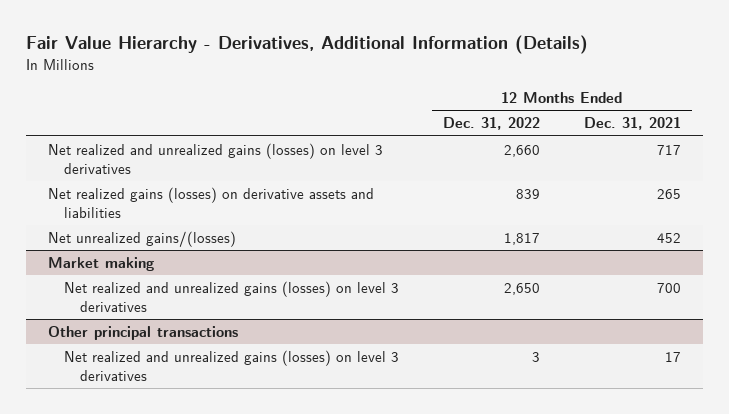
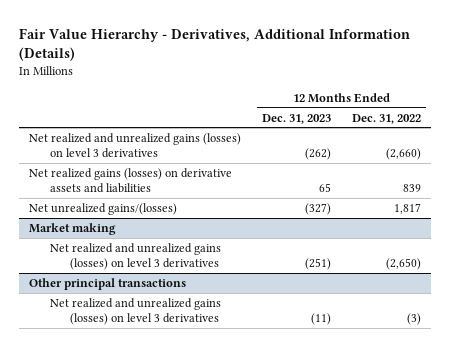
[583,117,681,131] Dec. 31, 2021 -> none
none -> [262,113,332,124] Dec. 31, 2023
[503,144,540,157] 2,660 -> [386,148,422,161] (2,660)
[503,282,540,295] 2,650 -> [386,258,422,271] (2,650)
[531,351,540,362] 3 -> [407,313,422,326] (3)

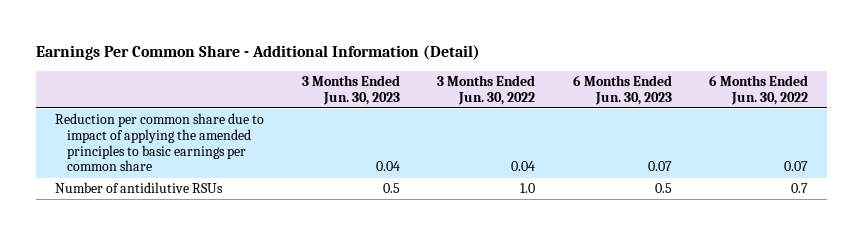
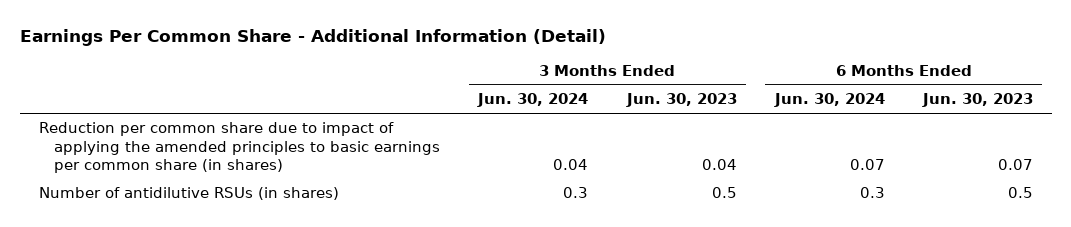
[437,74,536,105] 3 Months Ended Jun. 30, 2022 -> none
[709,74,809,105] 6 Months Ended Jun. 30, 2022 -> none
none -> [477,93,589,108] Jun. 30, 2024
none -> [773,93,885,108] Jun. 30, 2024
[55,113,265,172] Reduction per common share due to impact of applying the amended principles to basic earnings per common share -> [38,122,441,173] Reduction per common share due to impact of applying the amended principles to basic earnings per common share (in shares)
[55,182,224,194] Number of antidilutive RSUs -> [38,187,339,201] Number of antidilutive RSUs (in shares)

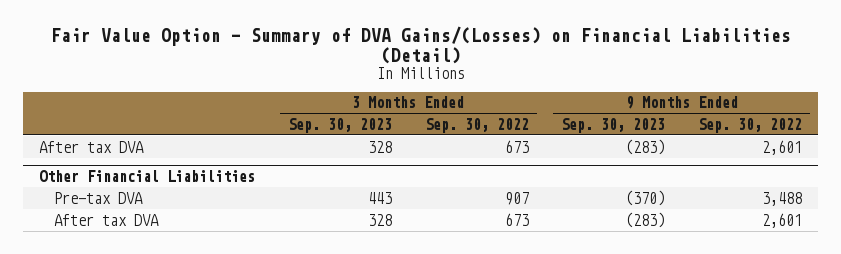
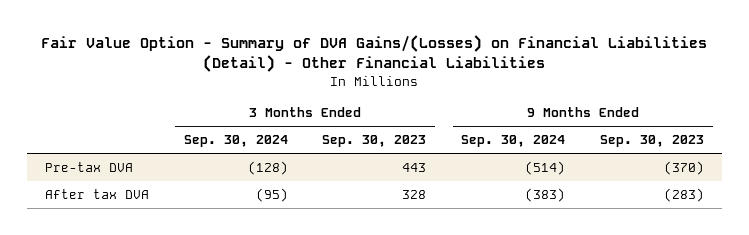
[50,26,791,64] Fair Value Option - Summary of DVA Gains/(Losses) on Financial Liabilities (Detail) -> [41,34,708,73] Fair Value Option - Summary of DVA Gains/(Losses) on Financial Liabilities (Detail) - Other Financial Liabilities
[424,117,529,133] Sep. 30, 2022 -> none
[698,117,803,133] Sep. 30, 2022 -> none
none -> [183,135,288,148] Sep. 30, 2024
none -> [461,135,566,148] Sep. 30, 2024
[39,140,145,153] After tax DVA -> none
[39,170,256,183] Other Financial Liabilities -> none

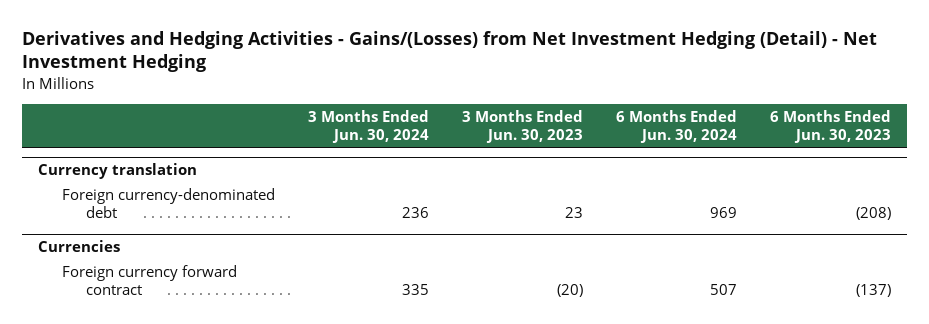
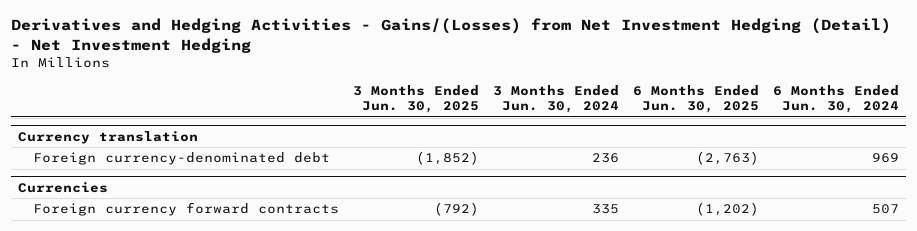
[461,109,583,143] 3 Months Ended Jun. 30, 2023 -> none
[769,109,891,143] 6 Months Ended Jun. 30, 2023 -> none
none -> [352,85,479,114] 3 Months Ended Jun. 30, 2025
none -> [633,85,760,114] 6 Months Ended Jun. 30, 2025
[61,264,237,295] Foreign currency forward contract -> [32,202,339,217] Foreign currency forward contracts

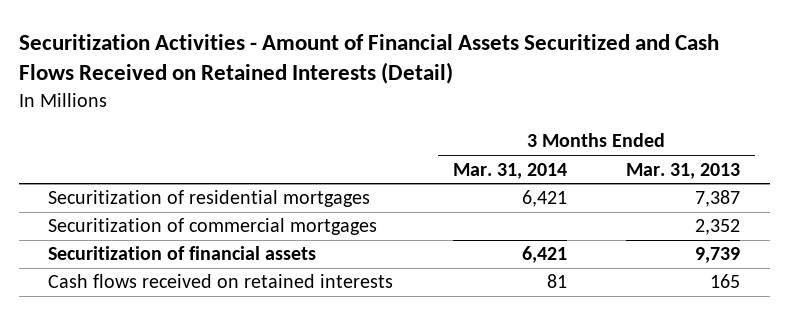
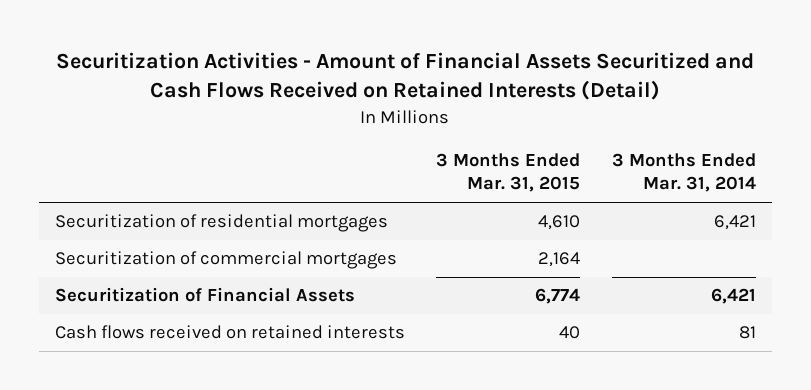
[625,162,740,179] Mar. 31, 2013 -> none
none -> [436,152,581,193] 3 Months Ended Mar. 31, 2015
[48,246,317,261] Securitization of financial assets -> [54,287,355,303] Securitization of Financial Assets

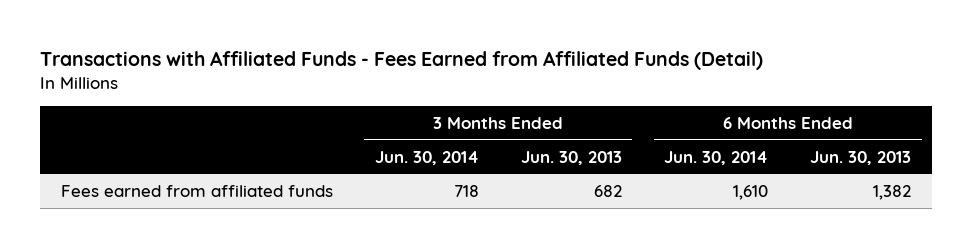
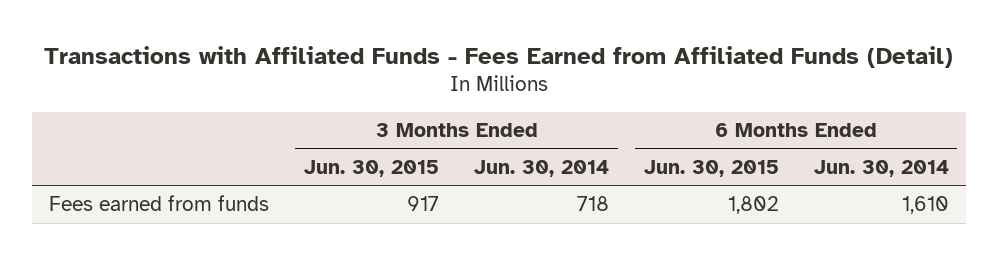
[520,150,622,165] Jun. 30, 2013 -> none
[810,150,912,165] Jun. 30, 2013 -> none
none -> [304,159,440,177] Jun. 30, 2015
none -> [643,159,779,177] Jun. 30, 2015
[60,184,333,197] Fees earned from affiliated funds -> [49,195,270,212] Fees earned from funds

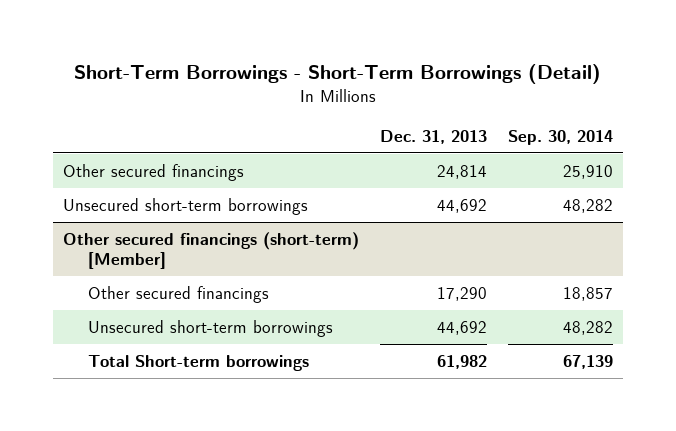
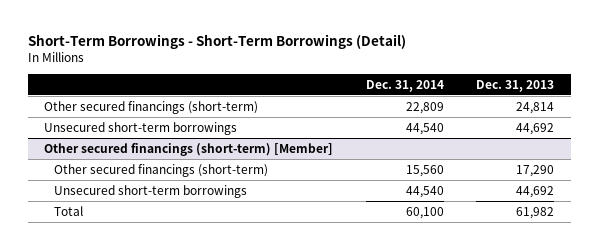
[507,130,613,146] Sep. 30, 2014 -> none
none -> [365,79,444,92] Dec. 31, 2014
[63,163,245,181] Other secured financings -> [44,100,259,114] Other secured financings (short-term)
[88,285,270,303] Other secured financings -> [53,163,268,177] Other secured financings (short-term)
[88,354,310,371] Total Short-term borrowings -> [53,205,83,216] Total

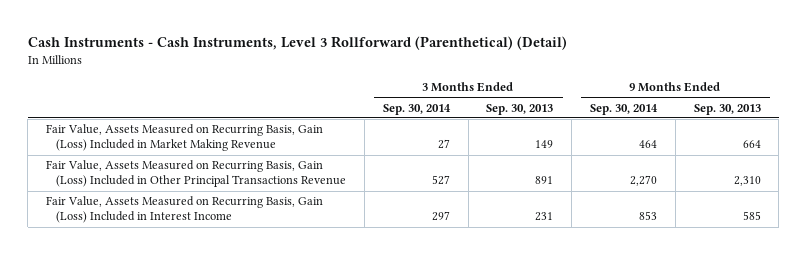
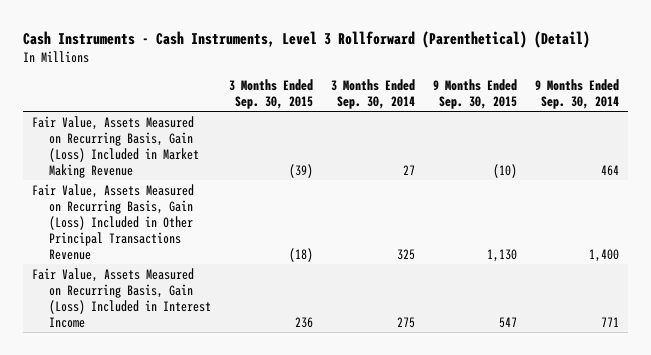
[486,103,554,115] Sep. 30, 2013 -> none
[693,103,761,115] Sep. 30, 2013 -> none
none -> [228,78,313,110] 3 Months Ended Sep. 30, 2015
none -> [433,78,518,110] 9 Months Ended Sep. 30, 2015
[431,175,450,186] 527 -> [397,248,416,260] 325
[630,175,658,187] 2,270 -> [589,248,620,262] 1,400
[431,211,450,222] 297 -> [397,316,416,328] 275
[639,211,658,221] 853 -> [601,316,620,327] 771

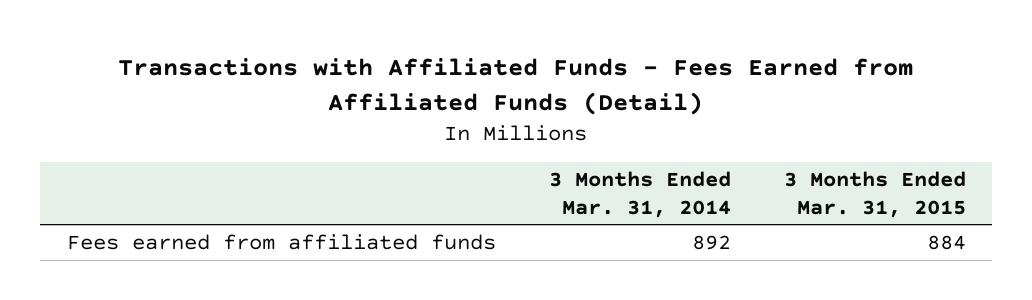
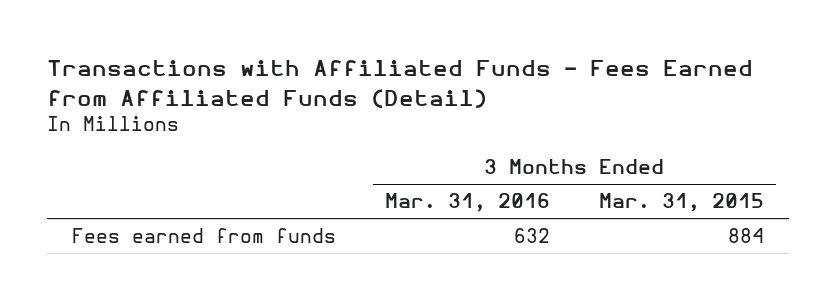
[548,170,731,218] 3 Months Ended Mar. 31, 2014 -> none
none -> [384,193,550,213] Mar. 31, 2016
[66,233,496,250] Fees earned from affiliated funds -> [71,228,336,244] Fees earned from funds

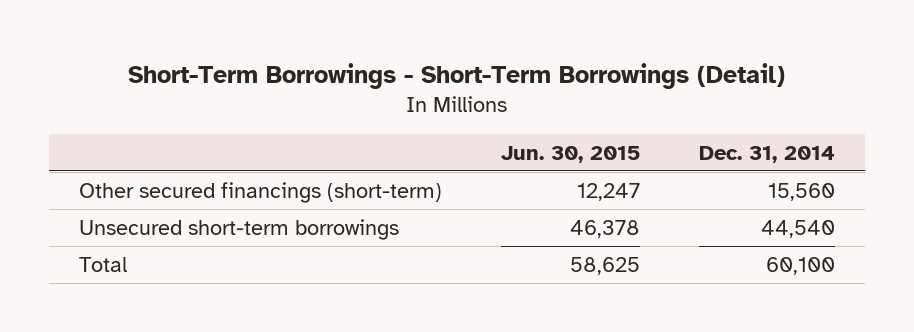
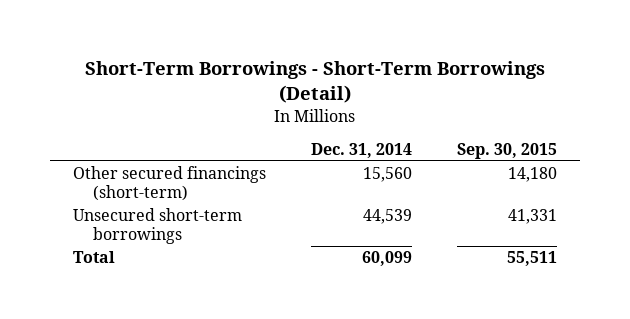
[501,145,641,163] Jun. 30, 2015 -> none
none -> [457,142,558,159] Sep. 30, 2015
[761,219,836,238] 44,540 -> [363,209,413,225] 44,539
[766,256,836,275] 60,100 -> [362,251,413,267] 60,099

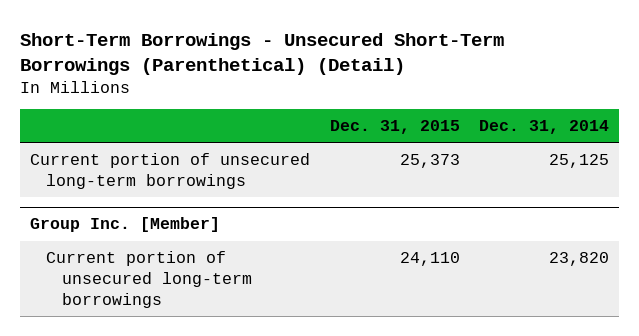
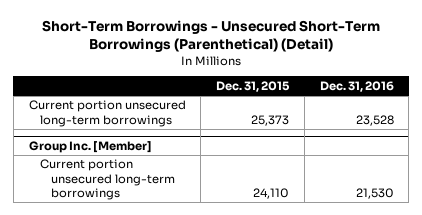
[479,120,610,135] Dec. 31, 2014 -> none
none -> [319,80,394,92] Dec. 31, 2016
[29,152,310,189] Current portion of unsecured long-term borrowings -> [28,100,186,127] Current portion unsecured long-term borrowings
[46,250,253,308] Current portion of unsecured long-term borrowings -> [39,159,175,201] Current portion unsecured long-term borrowings

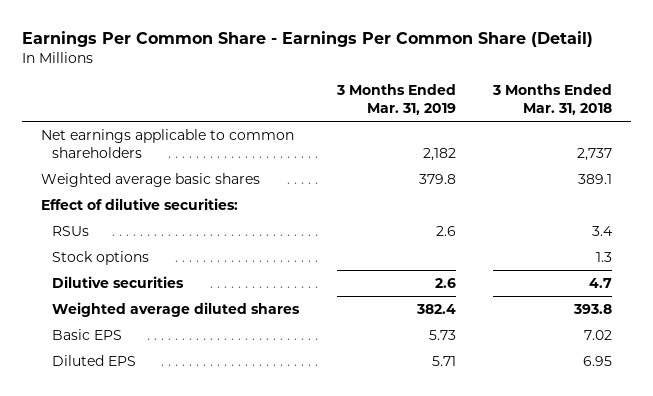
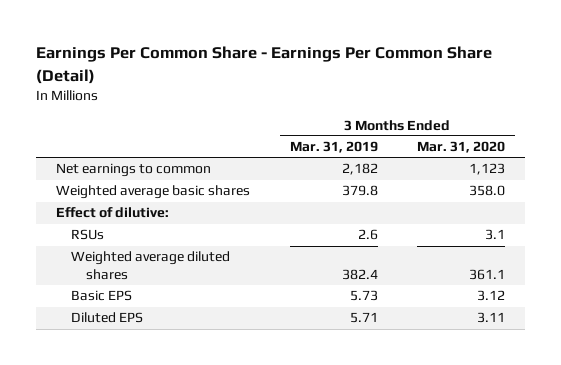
[492,84,613,116] 3 Months Ended Mar. 31, 2018 -> none
none -> [417,141,506,154] Mar. 31, 2020
[40,128,294,159] Net earnings applicable to common shareholders -> [56,163,212,178] Net earnings to common
[40,197,238,210] Effect of dilutive securities: -> [56,207,170,219] Effect of dilutive:
[52,250,150,265] Stock options -> none
[52,275,185,288] Dilutive securities -> none

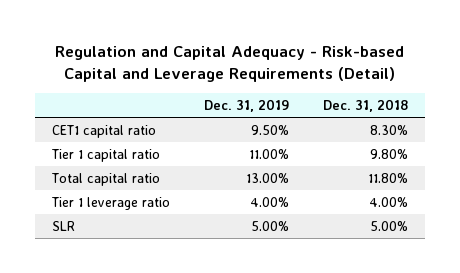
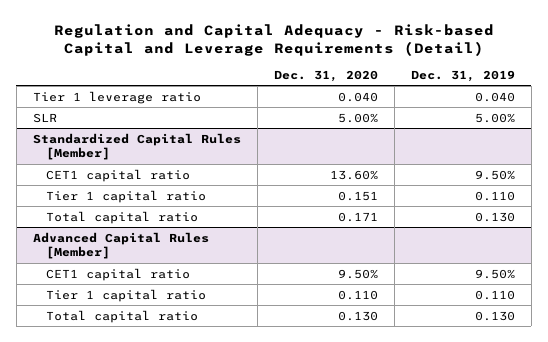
[322,99,408,113] Dec. 31, 2018 -> none
none -> [273,69,378,82] Dec. 31, 2020
[52,124,157,138] CET1 capital ratio -> none
[51,148,161,162] Tier 1 capital ratio -> none
[51,172,161,186] Total capital ratio -> none
[250,196,290,207] 4.00% -> [474,91,515,102] 0.040
none -> [32,132,241,161] Standardized Capital Rules [Member]
none -> [45,168,190,182] CET1 capital ratio
none -> [45,189,206,203] Tier 1 capital ratio
none -> [45,210,198,224] Total capital ratio
none -> [32,231,209,260] Advanced Capital Rules [Member]
none -> [45,267,190,281] CET1 capital ratio
none -> [45,288,206,302] Tier 1 capital ratio
none -> [45,309,198,323] Total capital ratio

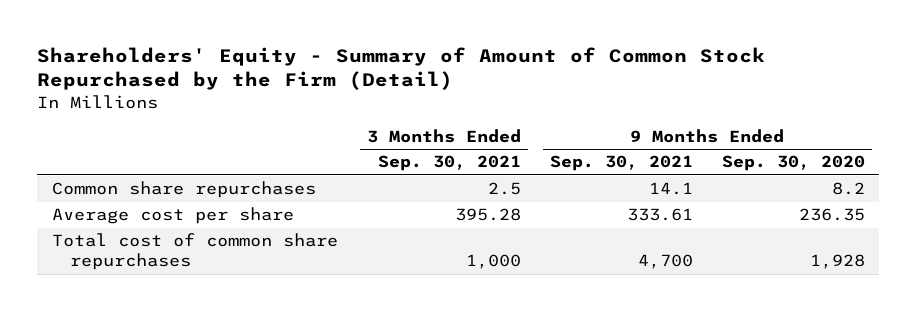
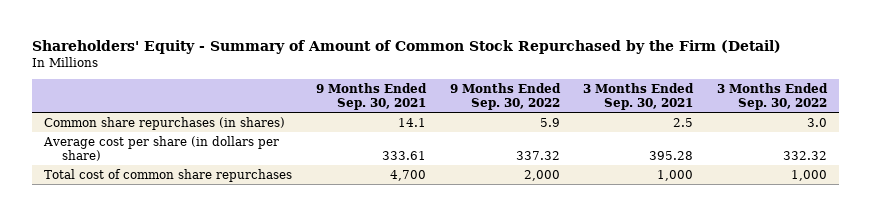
[721,155,865,172] Sep. 30, 2020 -> none
none -> [449,83,561,111] 9 Months Ended Sep. 30, 2022
none -> [717,83,829,111] 3 Months Ended Sep. 30, 2022
[51,181,316,199] Common share repurchases -> [43,116,285,130] Common share repurchases (in shares)
[51,207,294,225] Average cost per share -> [42,135,279,161] Average cost per share (in dollars per share)

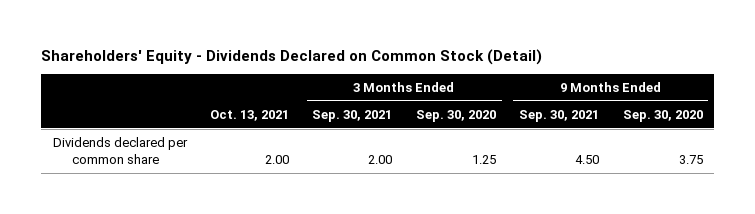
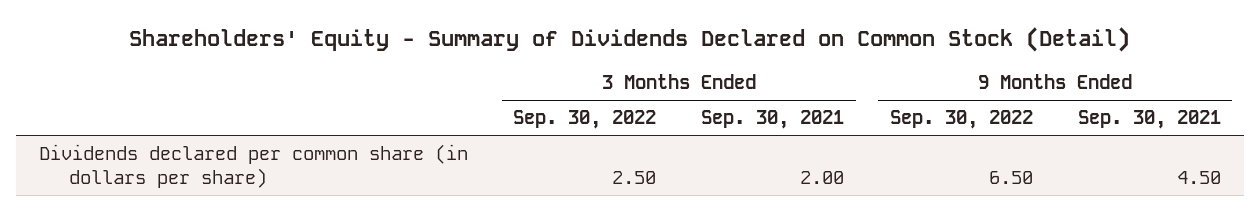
[41,49,543,66] Shareholders' Equity - Dividends Declared on Common Stock (Detail) -> [128,26,1130,52] Shareholders' Equity - Summary of Dividends Declared on Common Stock (Detail)
[210,109,290,121] Oct. 13, 2021 -> none
[415,109,496,122] Sep. 30, 2020 -> none
[622,109,703,122] Sep. 30, 2020 -> none
none -> [513,110,657,130] Sep. 30, 2022
none -> [889,110,1033,130] Sep. 30, 2022
[52,137,188,164] Dividends declared per common share -> [38,144,468,189] Dividends declared per common share (in dollars per share)

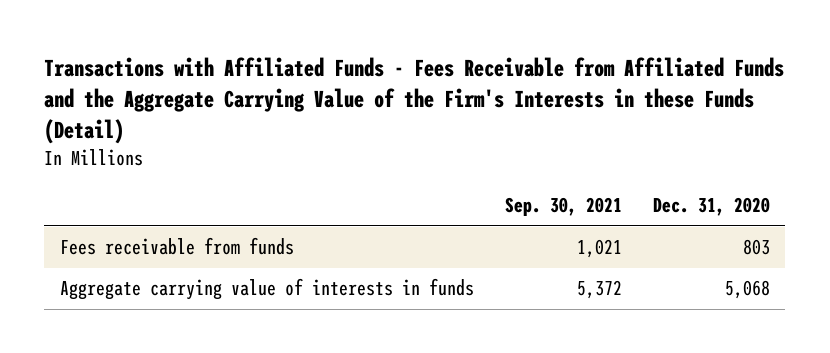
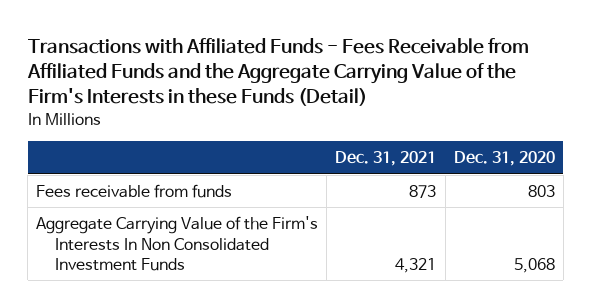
[504,197,622,217] Sep. 30, 2021 -> none
none -> [335,151,437,167] Dec. 31, 2021
[59,278,474,301] Aggregate carrying value of interests in funds -> [36,215,319,272] Aggregate Carrying Value of the Firm's Interests In Non Consolidated Investment Funds

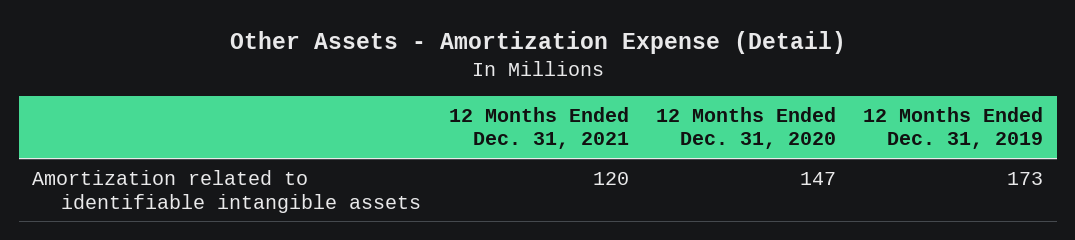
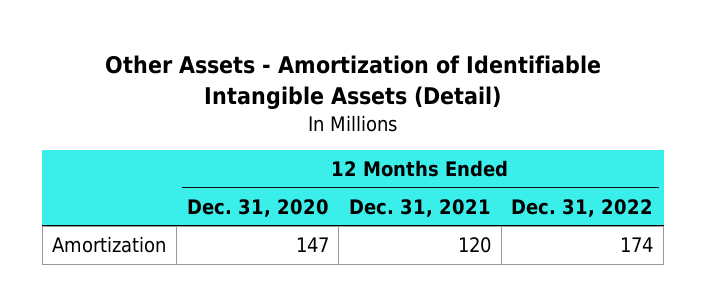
[229,31,846,55] Other Assets - Amortization Expense (Detail) -> [104,55,601,109] Other Assets - Amortization of Identifiable Intangible Assets (Detail)
[863,106,1044,150] 12 Months Ended Dec. 31, 2019 -> none
none -> [511,198,654,217] Dec. 31, 2022
[32,170,422,213] Amortization related to identifiable intangible assets -> [52,236,167,254] Amortization

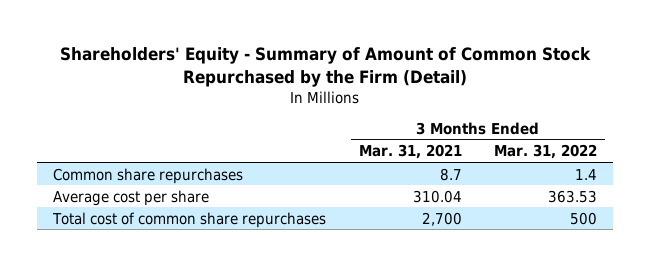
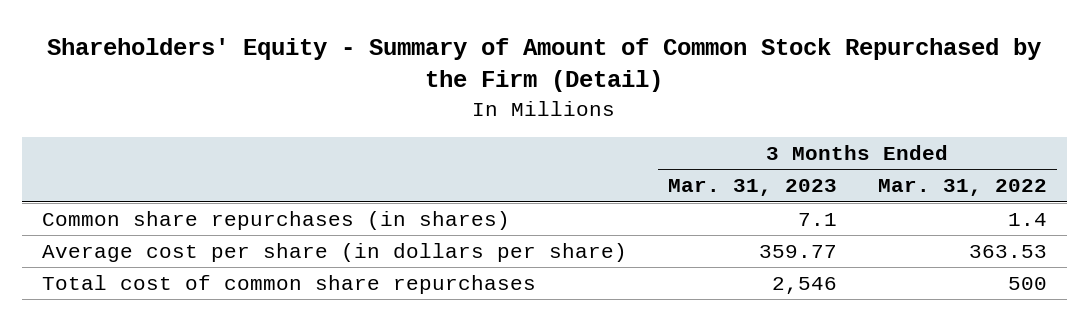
[358,144,462,160] Mar. 31, 2021 -> none
none -> [667,179,837,197] Mar. 31, 2023
[53,167,244,184] Common share repurchases -> [42,211,511,231] Common share repurchases (in shares)
[53,189,210,206] Average cost per share -> [42,243,628,263] Average cost per share (in dollars per share)

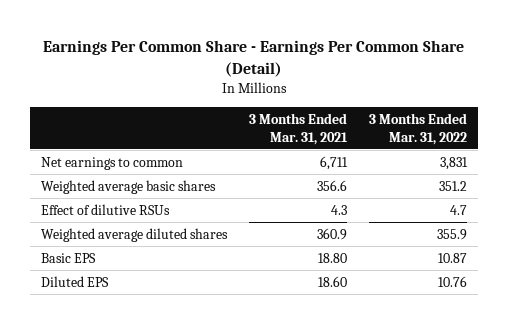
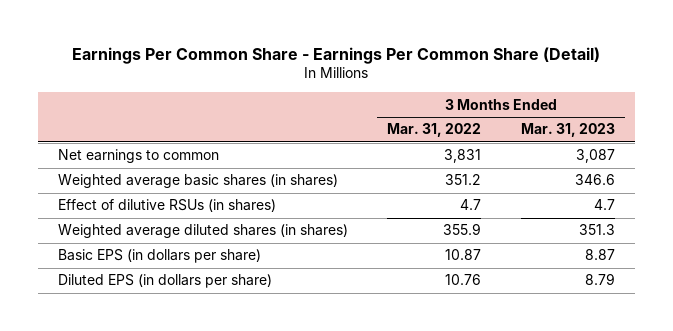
[249,112,349,145] 3 Months Ended Mar. 31, 2021 -> none
none -> [520,123,615,138] Mar. 31, 2023
[41,179,217,194] Weighted average basic shares -> [57,174,338,189] Weighted average basic shares (in shares)
[41,203,171,215] Effect of dilutive RSUs -> [57,199,276,213] Effect of dilutive RSUs (in shares)
[41,227,229,242] Weighted average diluted shares -> [57,224,348,239] Weighted average diluted shares (in shares)
[41,252,97,263] Basic EPS -> [57,249,261,264] Basic EPS (in dollars per share)
[41,275,110,287] Diluted EPS -> [57,274,272,289] Diluted EPS (in dollars per share)

